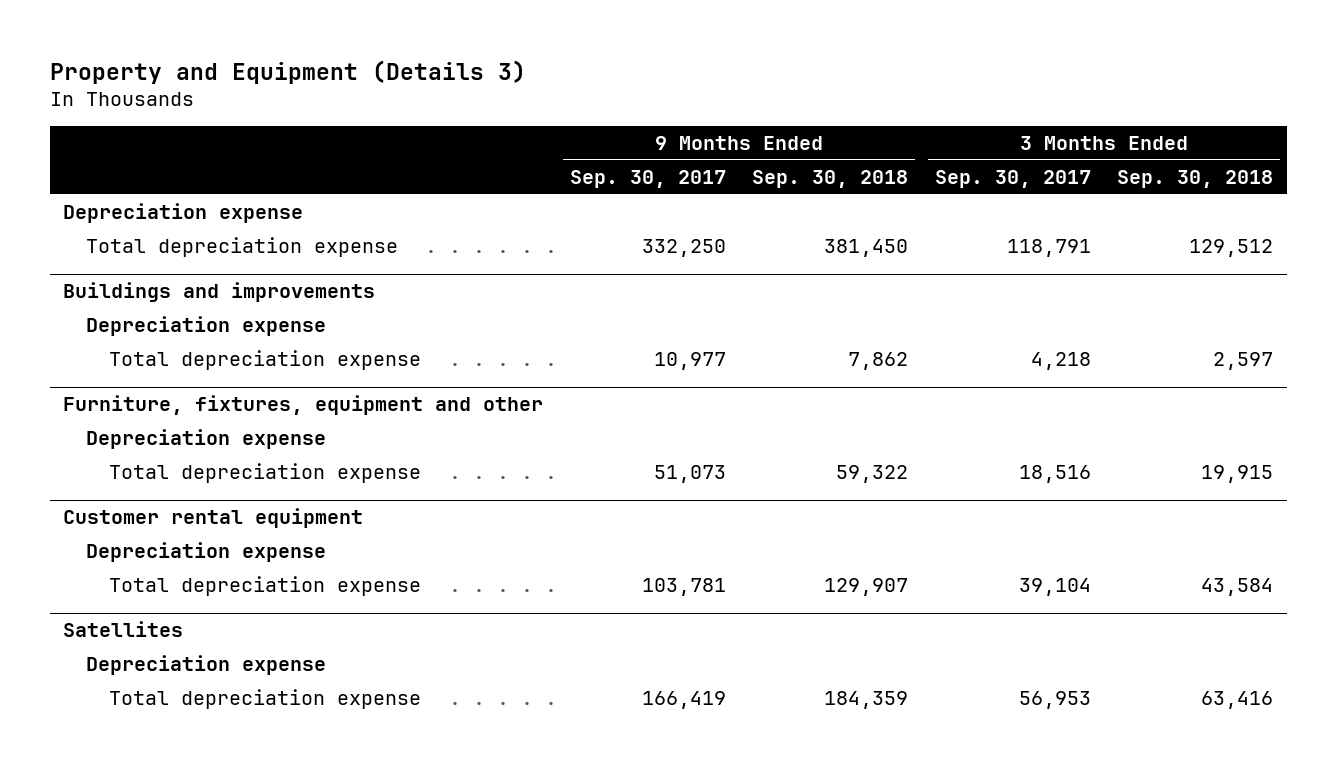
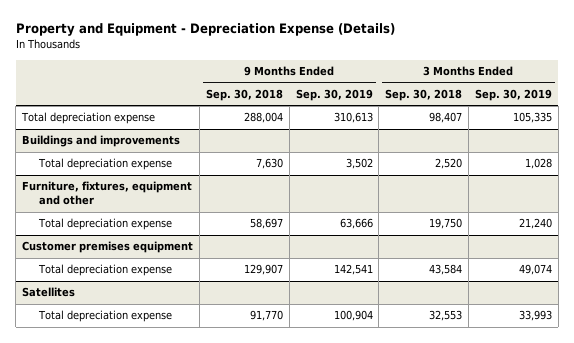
[50,60,527,85] Property and Equipment (Details 3) -> [15,23,395,37] Property and Equipment - Depreciation Expense (Details)
[569,169,726,188] Sep. 30, 2017 -> none
[934,169,1091,188] Sep. 30, 2017 -> none
none -> [295,88,373,101] Sep. 30, 2019
none -> [474,88,552,101] Sep. 30, 2019
[63,203,304,224] Depreciation expense -> none
[824,239,909,258] 381,450 -> [243,112,283,124] 288,004
[1189,239,1274,258] 129,512 -> [429,112,463,124] 98,407
[85,316,326,337] Depreciation expense -> none
[848,352,909,371] 7,862 -> [255,158,283,170] 7,630
[1213,352,1274,371] 2,597 -> [435,158,463,170] 2,520
[85,429,326,450] Depreciation expense -> none
[85,542,326,563] Depreciation expense -> none
[836,465,909,484] 59,322 -> [249,218,283,230] 58,697
[1201,465,1274,484] 19,915 -> [429,218,463,230] 19,750
[63,508,364,529] Customer rental equipment -> [22,241,194,254] Customer premises equipment
[85,655,326,676] Depreciation expense -> none
[824,691,909,710] 184,359 -> [249,310,283,322] 91,770
[1201,691,1274,710] 63,416 -> [429,310,463,322] 32,553

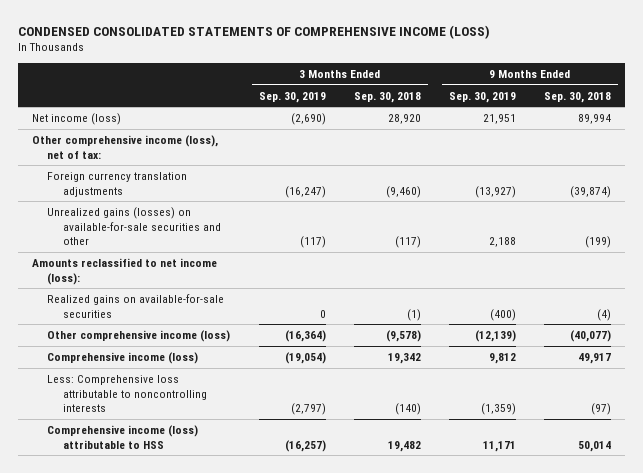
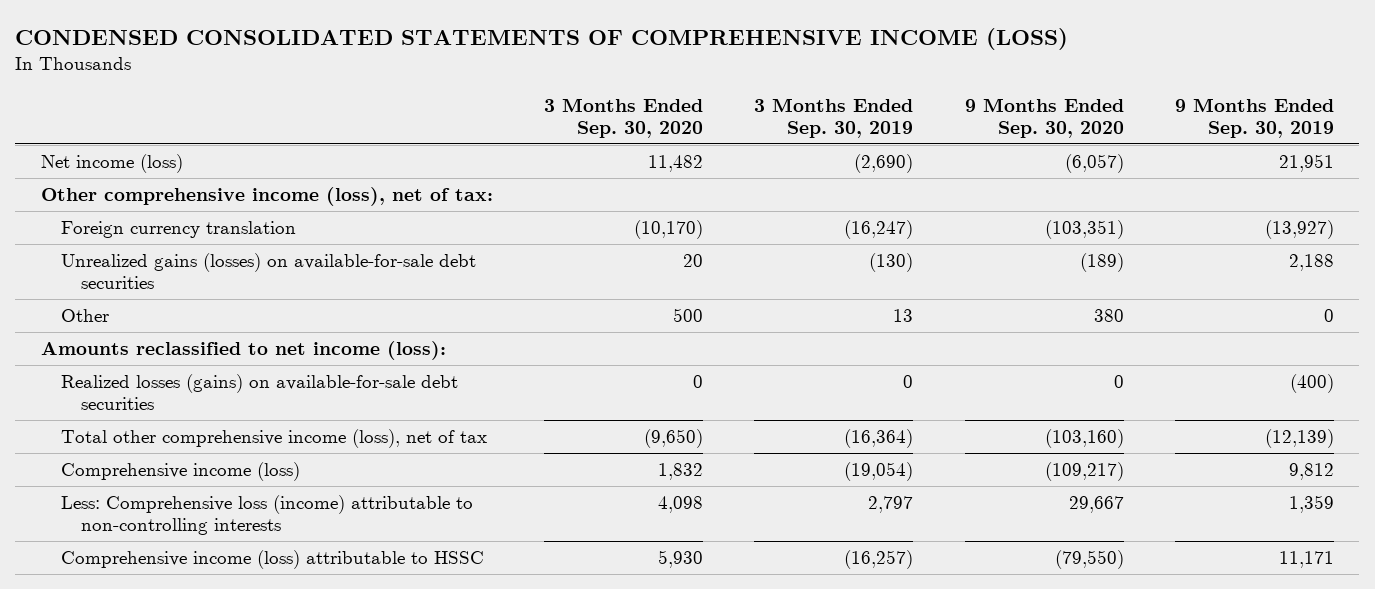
[353,91,421,103] Sep. 30, 2018 -> none
[544,91,612,103] Sep. 30, 2018 -> none
none -> [544,98,704,139] 3 Months Ended Sep. 30, 2020
none -> [964,98,1124,139] 9 Months Ended Sep. 30, 2020
[47,172,188,197] Foreign currency translation adjustments -> [60,221,296,239] Foreign currency translation
[47,207,222,246] Unrealized gains (losses) on available-for-sale securities and other -> [60,253,476,289] Unrealized gains (losses) on available-for-sale debt securities
[299,236,326,249] (117) -> [869,253,914,273] (130)
none -> [60,309,109,323] Other
[47,294,225,318] Realized gains on available-for-sale securities -> [60,374,458,410] Realized losses (gains) on available-for-sale debt securities
[47,330,231,343] Other comprehensive income (loss) -> [60,429,487,449] Total other comprehensive income (loss), net of tax
[47,375,208,413] Less: Comprehensive loss attributable to noncontrolling interests -> [60,495,473,535] Less: Comprehensive loss (income) attributable to non-controlling interests
[290,403,326,416] (2,797) -> [868,496,914,514] 2,797
[481,403,517,416] (1,359) -> [1288,495,1334,514] 1,359
[47,425,199,449] Comprehensive income (loss) attributable to HSS -> [60,550,484,570] Comprehensive income (loss) attributable to HSSC

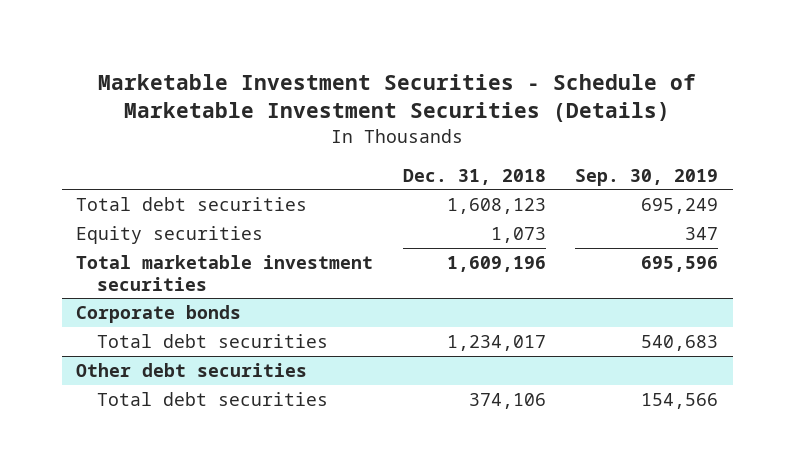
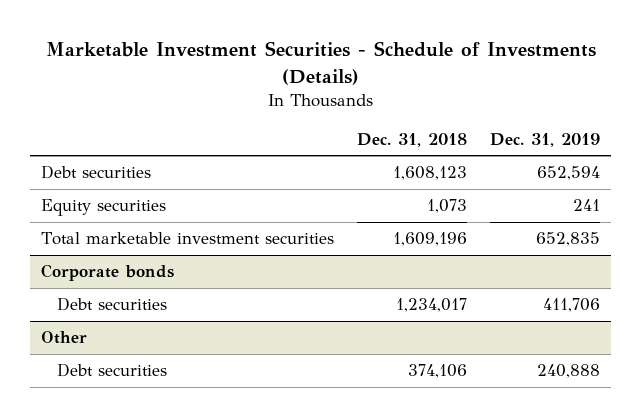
[98,73,697,123] Marketable Investment Securities - Schedule of Marketable Investment Securities (Details) -> [45,41,596,85] Marketable Investment Securities - Schedule of Investments (Details)
[575,168,719,186] Sep. 30, 2019 -> none
none -> [489,132,600,147] Dec. 31, 2019
[76,196,308,211] Total debt securities -> [41,165,152,180] Debt securities
[97,333,329,348] Total debt securities -> [57,297,168,312] Debt securities
[76,362,308,377] Other debt securities -> [41,331,88,345] Other
[97,391,329,406] Total debt securities -> [57,363,168,378] Debt securities

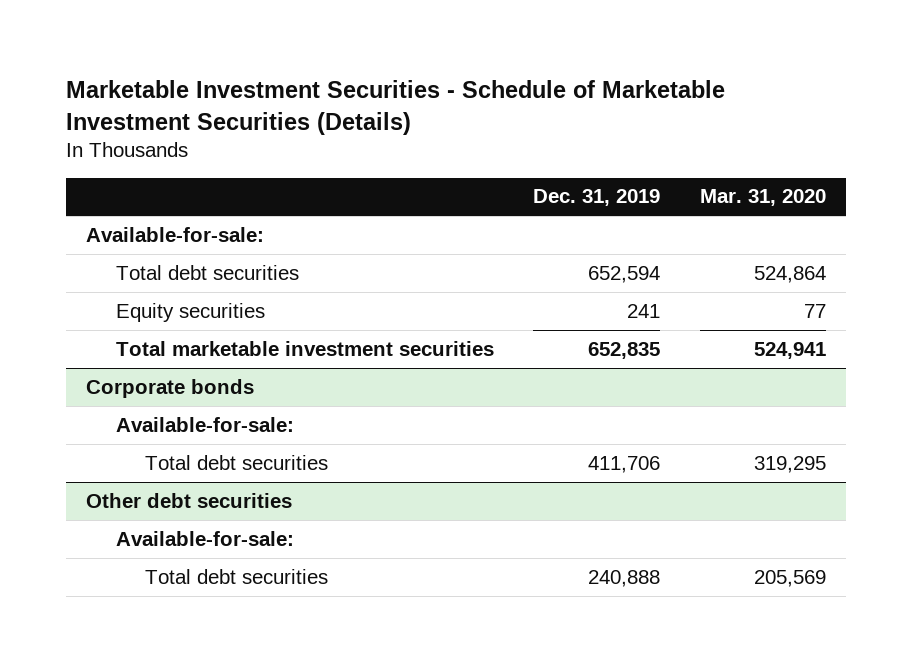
[45,41,596,85] Marketable Investment Securities - Schedule of Investments (Details) -> [66,79,726,135] Marketable Investment Securities - Schedule of Marketable Investment Securities (Details)
[357,132,468,147] Dec. 31, 2018 -> none
none -> [699,189,826,207] Mar. 31, 2020
none -> [85,226,264,242] Available-for-sale:
[41,165,152,180] Debt securities -> [115,264,299,280] Total debt securities
none -> [115,416,294,432] Available-for-sale:
[57,297,168,312] Debt securities -> [145,454,329,470] Total debt securities
[41,331,88,345] Other -> [85,492,292,508] Other debt securities
none -> [115,530,294,546] Available-for-sale:
[57,363,168,378] Debt securities -> [145,568,329,584] Total debt securities

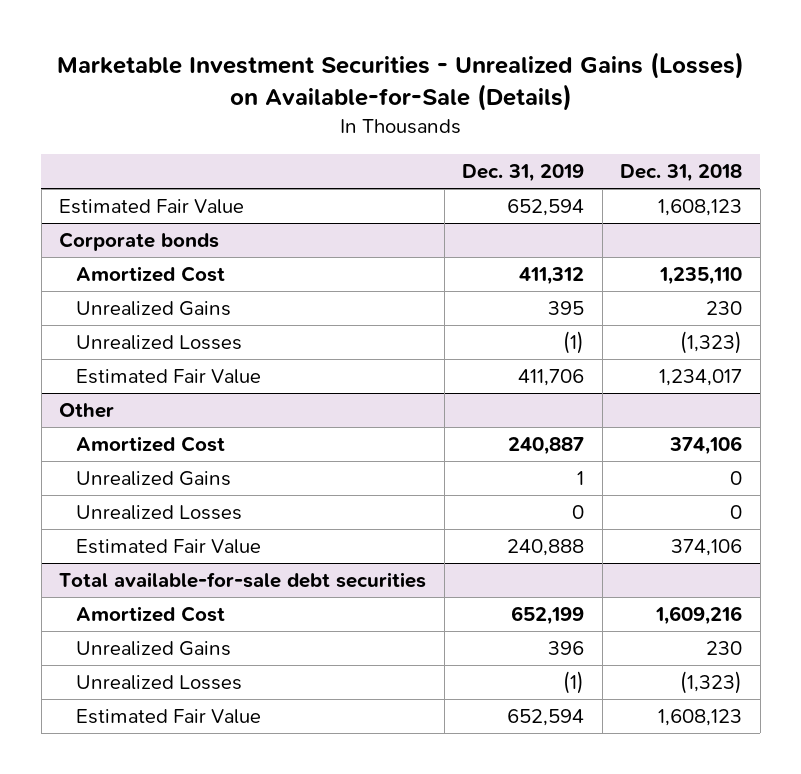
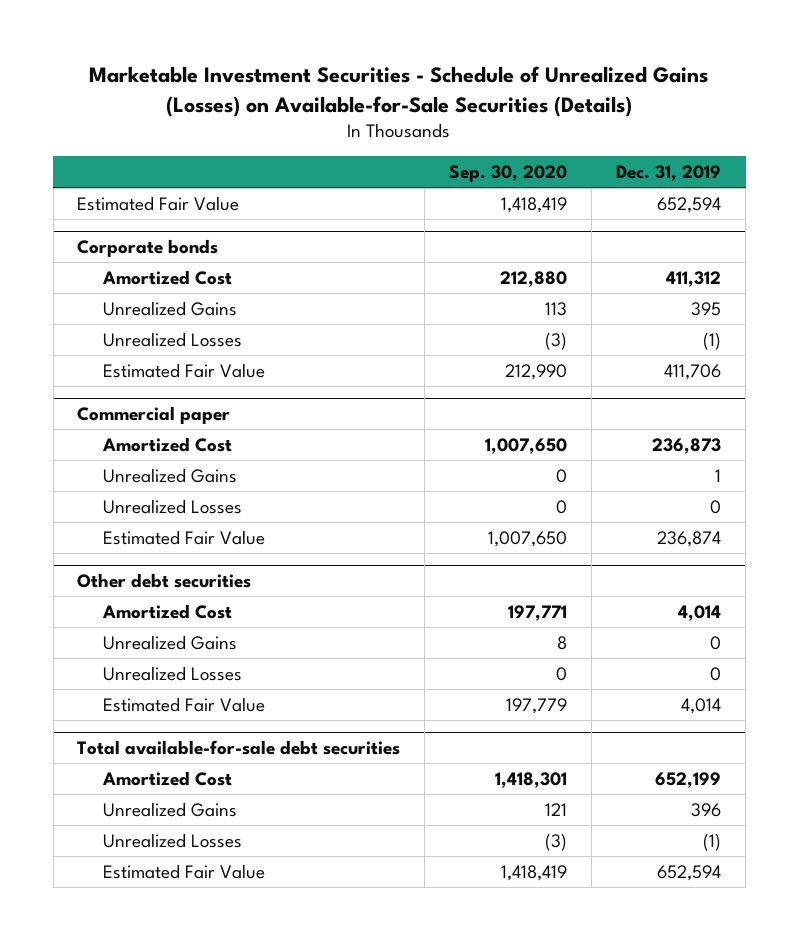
[56,52,744,112] Marketable Investment Securities - Unrealized Gains (Losses) on Available-for-Sale (Details) -> [89,66,709,117] Marketable Investment Securities - Schedule of Unrealized Gains (Losses) on Available-for-Sale Securities (Details)
[620,164,743,183] Dec. 31, 2018 -> none
none -> [449,165,568,183] Sep. 30, 2020
[59,403,115,419] Other -> none
none -> [77,405,231,424] Commercial paper
[508,437,585,456] 240,887 -> [652,437,722,454] 236,873
[507,539,585,557] 240,888 -> [657,530,722,547] 236,874
none -> [77,572,252,588] Other debt securities
none -> [101,603,232,619] Amortized Cost
none -> [102,634,237,650] Unrealized Gains
none -> [102,665,242,681] Unrealized Losses
none -> [102,696,265,712] Estimated Fair Value

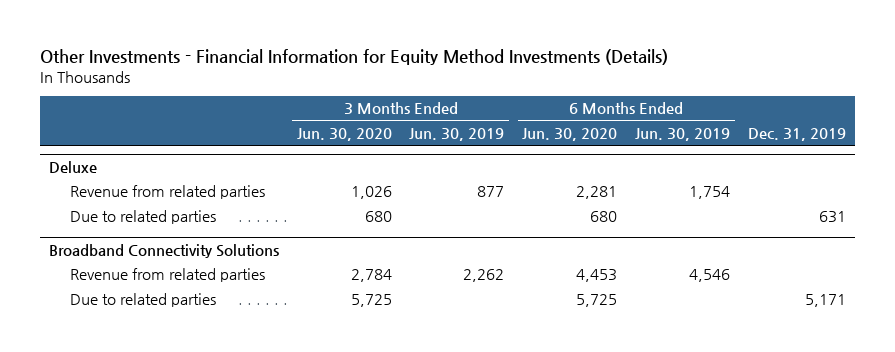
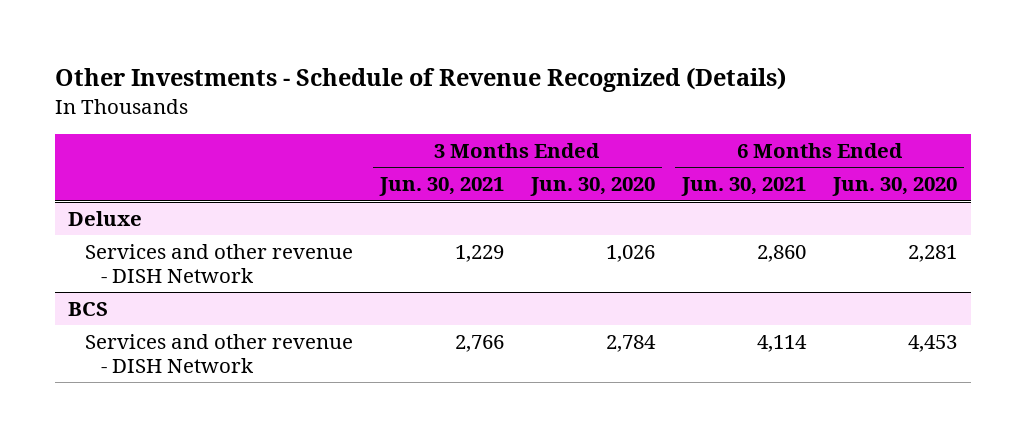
[39,49,668,66] Other Investments - Financial Information for Equity Method Investments (Details) -> [54,67,786,93] Other Investments - Schedule of Revenue Recognized (Details)
[409,128,505,142] Jun. 30, 2019 -> none
[635,128,731,142] Jun. 30, 2019 -> none
[747,128,846,142] Dec. 31, 2019 -> none
none -> [378,177,504,197] Jun. 30, 2021
none -> [681,177,807,197] Jun. 30, 2021
[69,210,216,225] Due to related parties -> none
[69,293,216,308] Due to related parties -> none
[69,185,265,200] Revenue from related parties -> [84,243,353,283] Services and other revenue - DISH Network
[48,244,279,259] Broadband Connectivity Solutions -> [68,301,109,316] BCS
[69,268,265,283] Revenue from related parties -> [84,333,353,373] Services and other revenue - DISH Network

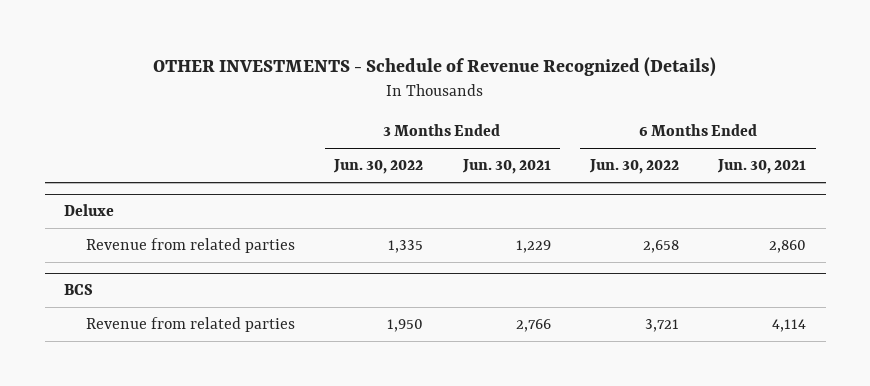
[54,67,786,93] Other Investments - Schedule of Revenue Recognized (Details) -> [153,57,717,78] OTHER INVESTMENTS - Schedule of Revenue Recognized (Details)
[530,177,656,197] Jun. 30, 2020 -> none
[832,177,958,197] Jun. 30, 2020 -> none
none -> [333,159,424,175] Jun. 30, 2022
none -> [588,159,679,175] Jun. 30, 2022
[84,243,353,283] Services and other revenue - DISH Network -> [86,238,296,254] Revenue from related parties
[84,333,353,373] Services and other revenue - DISH Network -> [86,317,296,333] Revenue from related parties

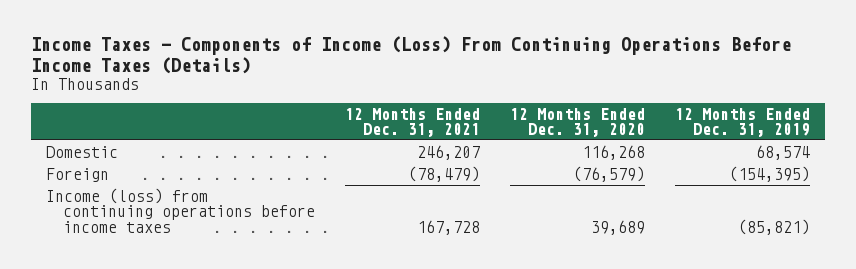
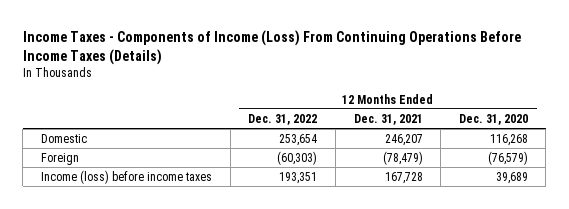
[675,107,811,138] 12 Months Ended Dec. 31, 2019 -> none
none -> [248,114,318,126] Dec. 31, 2022
[45,187,316,233] Income (loss) from continuing operations before income taxes -> [41,170,213,185] Income (loss) before income taxes

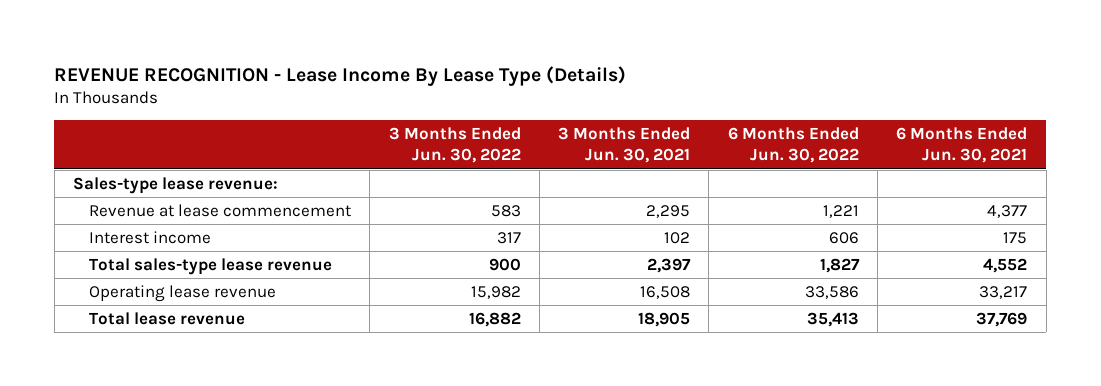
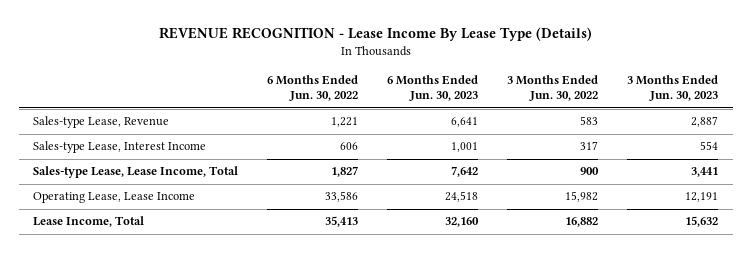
[558,127,691,164] 3 Months Ended Jun. 30, 2021 -> none
[896,127,1028,164] 6 Months Ended Jun. 30, 2021 -> none
none -> [387,75,479,102] 6 Months Ended Jun. 30, 2023
none -> [627,75,719,102] 3 Months Ended Jun. 30, 2023
[73,176,279,194] Sales-type lease revenue: -> none
[89,203,352,217] Revenue at lease commencement -> [33,116,170,129] Sales-type Lease, Revenue
[89,230,212,244] Interest income -> [33,141,207,154] Sales-type Lease, Interest Income
[89,257,333,275] Total sales-type lease revenue -> [33,166,239,179] Sales-type Lease, Lease Income, Total
[89,284,277,302] Operating lease revenue -> [33,192,196,204] Operating Lease, Lease Income
[89,311,246,325] Total lease revenue -> [33,216,145,228] Lease Income, Total

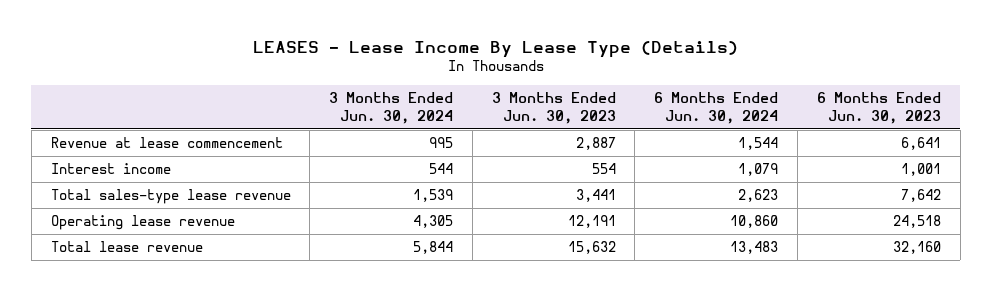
[158,27,592,42] REVENUE RECOGNITION - Lease Income By Lease Type (Details) -> [252,40,738,58] LEASES - Lease Income By Lease Type (Details)
[267,75,359,102] 6 Months Ended Jun. 30, 2022 -> none
[507,75,599,102] 3 Months Ended Jun. 30, 2022 -> none
none -> [329,92,454,124] 3 Months Ended Jun. 30, 2024
none -> [654,92,779,124] 6 Months Ended Jun. 30, 2024
[33,116,170,129] Sales-type Lease, Revenue -> [50,137,283,149] Revenue at lease commencement
[33,141,207,154] Sales-type Lease, Interest Income -> [50,163,171,175] Interest income
[33,166,239,179] Sales-type Lease, Lease Income, Total -> [50,189,291,205] Total sales-type lease revenue
[33,192,196,204] Operating Lease, Lease Income -> [50,215,235,231] Operating lease revenue
[33,216,145,228] Lease Income, Total -> [50,241,203,253] Total lease revenue

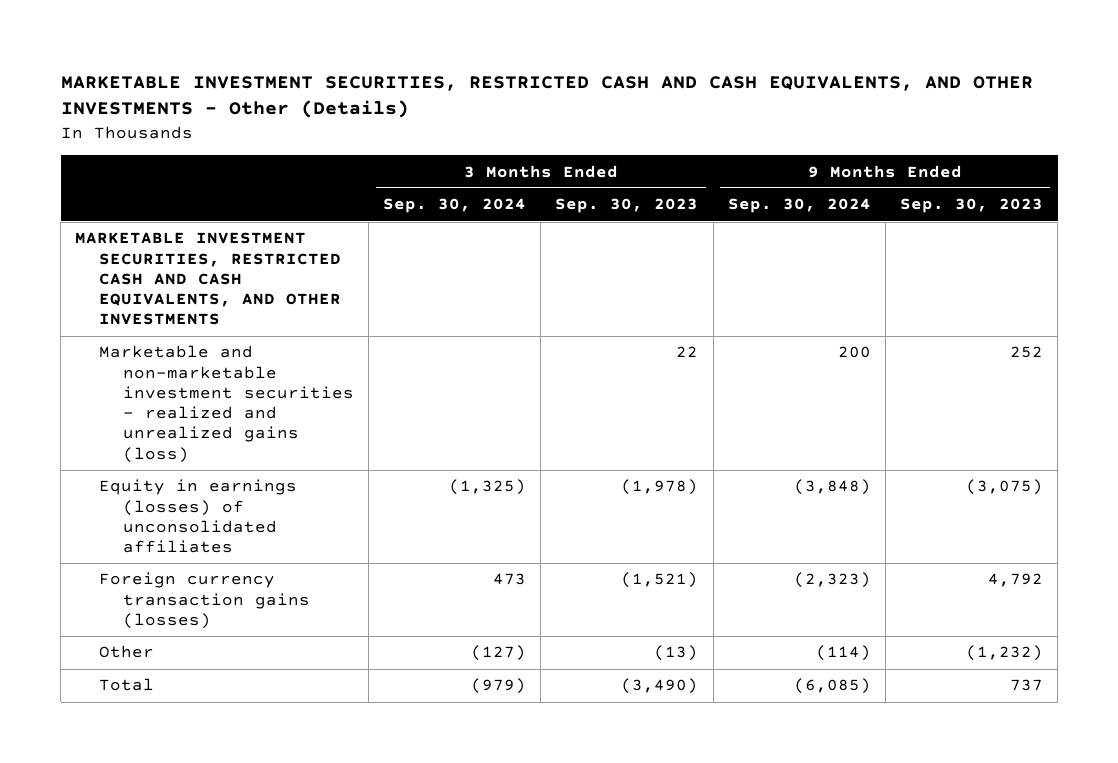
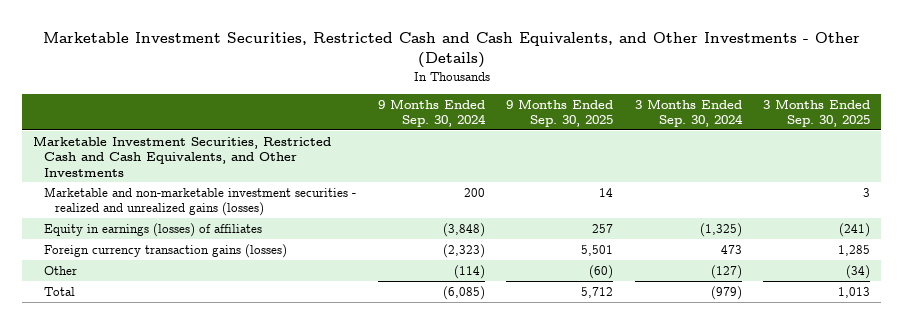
[60,75,1033,119] MARKETABLE INVESTMENT SECURITIES, RESTRICTED CASH AND CASH EQUIVALENTS, AND OTHER INVESTMENTS - Other (Details) -> [42,31,860,68] Marketable Investment Securities, Restricted Cash and Cash Equivalents, and Other Investments - Other (Details)
[555,198,699,214] Sep. 30, 2023 -> none
[899,198,1043,214] Sep. 30, 2023 -> none
none -> [506,98,614,128] 9 Months Ended Sep. 30, 2025
none -> [763,98,871,128] 3 Months Ended Sep. 30, 2025
[75,232,342,326] MARKETABLE INVESTMENT SECURITIES, RESTRICTED CASH AND CASH EQUIVALENTS, AND OTHER INVESTMENTS -> [33,135,332,177] Marketable Investment Securities, Restricted Cash and Cash Equivalents, and Other Investments
[99,345,354,463] Marketable and non-marketable investment securities - realized and unrealized gains (loss) -> [44,186,357,217] Marketable and non-marketable investment securities - realized and unrealized gains (losses)
[99,479,298,554] Equity in earnings (losses) of unconsolidated affiliates -> [44,222,263,237] Equity in earnings (losses) of affiliates

